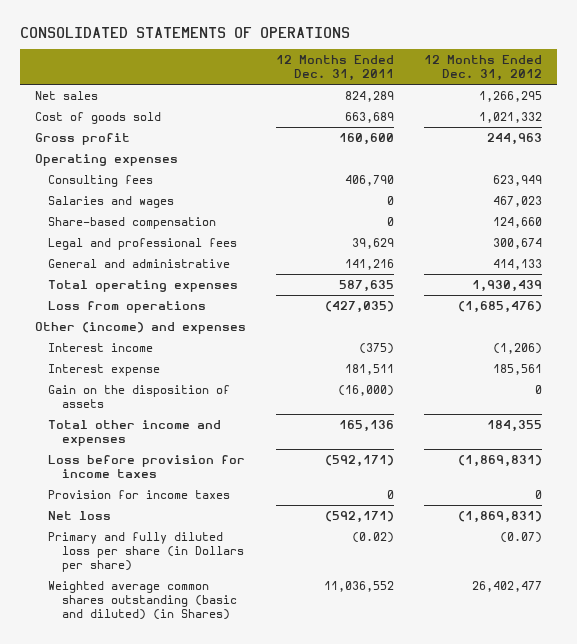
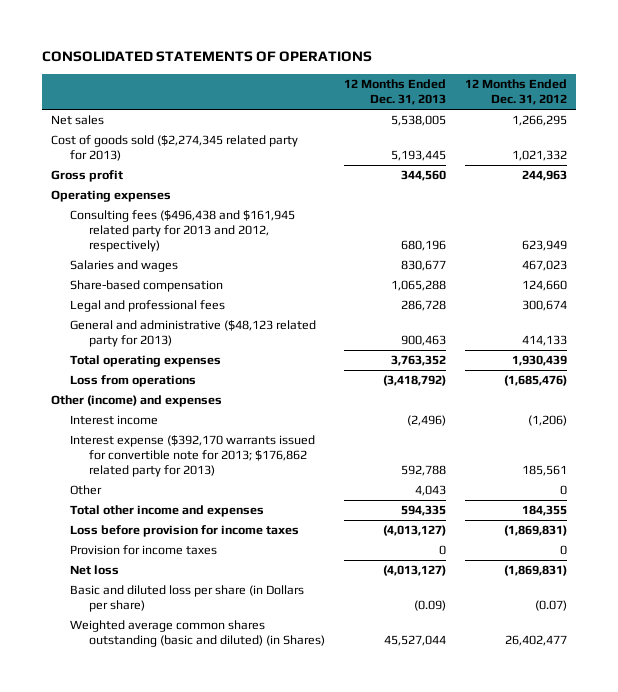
[276,55,395,82] 12 Months Ended Dec. 31, 2011 -> none
none -> [343,78,446,105] 12 Months Ended Dec. 31, 2013
[34,111,161,124] Cost of goods sold -> [51,135,299,162] Cost of goods sold ($2,274,345 related party for 2013)
[48,174,154,187] Consulting fees -> [69,210,295,253] Consulting fees ($496,438 and $161,945 related party for 2013 and 2012, respectively)
[48,258,231,268] General and administrative -> [69,320,316,348] General and administrative ($48,123 related party for 2013)
[48,384,231,408] Gain on the disposition of assets -> none
[48,363,161,376] Interest expense -> [69,435,315,478] Interest expense ($392,170 warrants issued for convertible note for 2013; $176,862 related party for 2013)
none -> [69,485,102,496] Other
[48,531,244,573] Primary and fully diluted loss per share (in Dollars per share) -> [69,585,304,613] Basic and diluted loss per share (in Dollars per share)

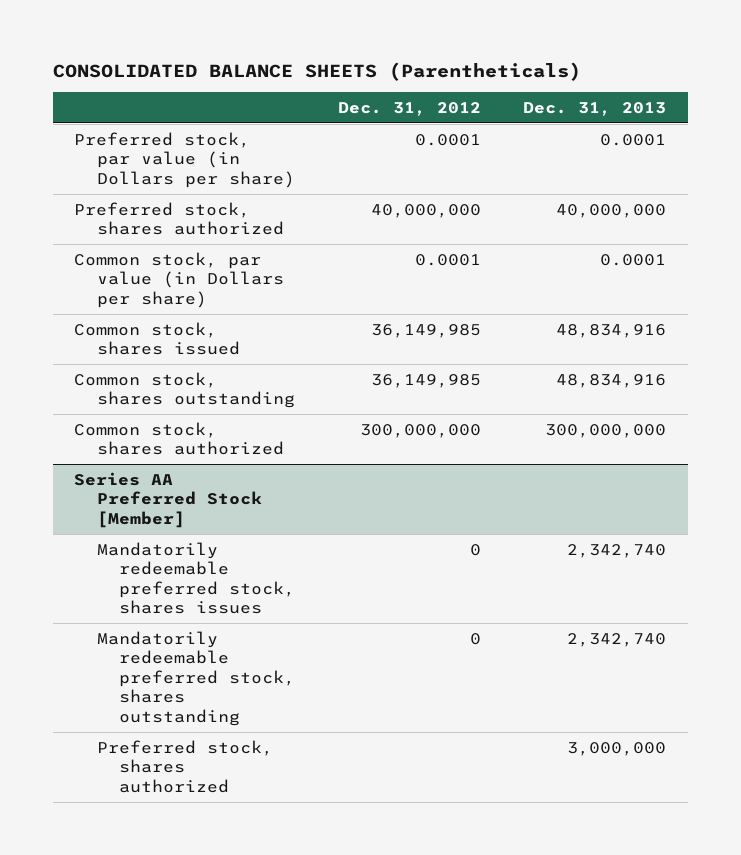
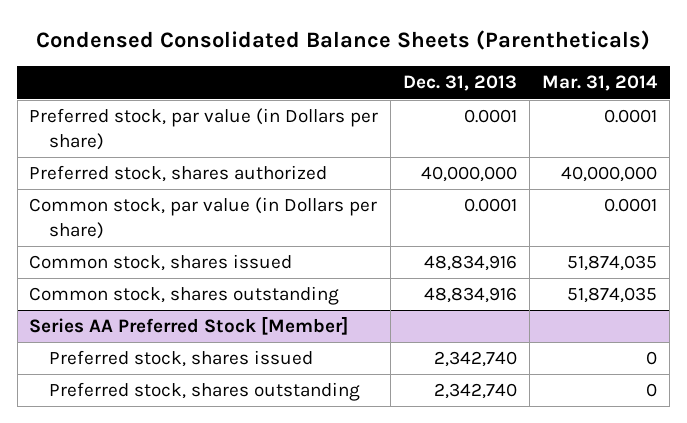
[52,61,581,81] CONSOLIDATED BALANCE SHEETS (Parentheticals) -> [36,29,651,50] Condensed Consolidated Balance Sheets (Parentheticals)
[337,101,481,116] Dec. 31, 2012 -> none
none -> [542,75,659,92] Mar. 31, 2014
[74,421,284,456] Common stock, shares authorized -> none
[96,739,273,793] Preferred stock, shares authorized -> none
[96,541,296,615] Mandatorily redeemable preferred stock, shares issues -> [48,350,313,368] Preferred stock, shares issued
[96,630,296,726] Mandatorily redeemable preferred stock, shares outstanding -> [48,382,360,402] Preferred stock, shares outstanding

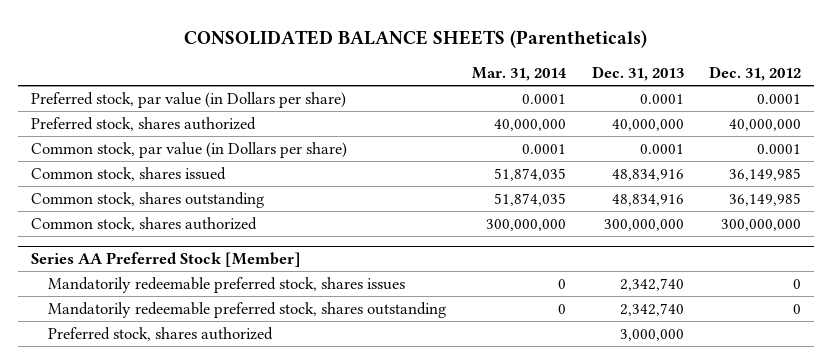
[36,29,651,50] Condensed Consolidated Balance Sheets (Parentheticals) -> [184,29,648,48] CONSOLIDATED BALANCE SHEETS (Parentheticals)
none -> [709,66,802,82] Dec. 31, 2012
none -> [31,216,258,231] Common stock, shares authorized
[48,350,313,368] Preferred stock, shares issued -> [47,276,405,293] Mandatorily redeemable preferred stock, shares issues
[48,382,360,402] Preferred stock, shares outstanding -> [47,301,446,318] Mandatorily redeemable preferred stock, shares outstanding
none -> [47,326,273,341] Preferred stock, shares authorized

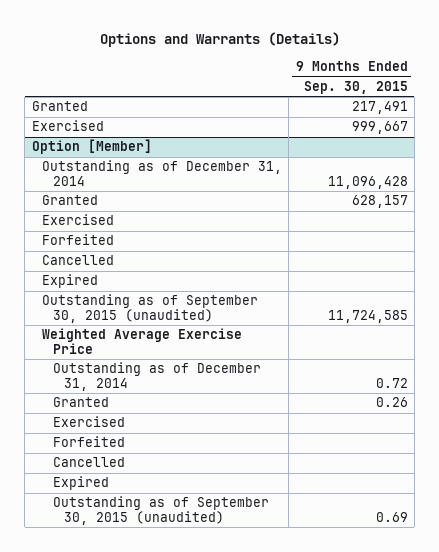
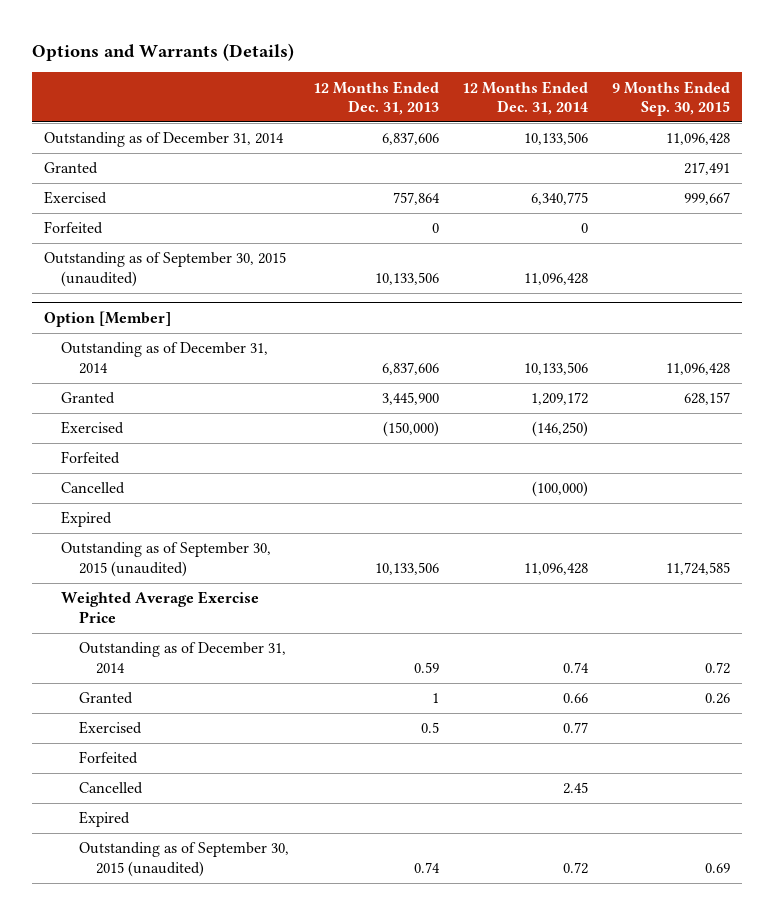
none -> [312,80,439,116] 12 Months Ended Dec. 31, 2013
none -> [462,80,589,116] 12 Months Ended Dec. 31, 2014
none -> [43,132,284,148] Outstanding as of December 31, 2014
none -> [43,221,103,235] Forfeited
none -> [43,252,286,287] Outstanding as of September 30, 2015 (unaudited)

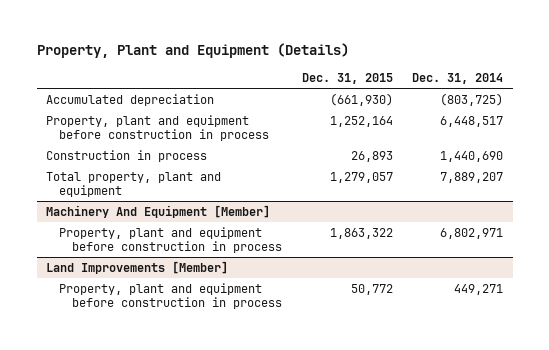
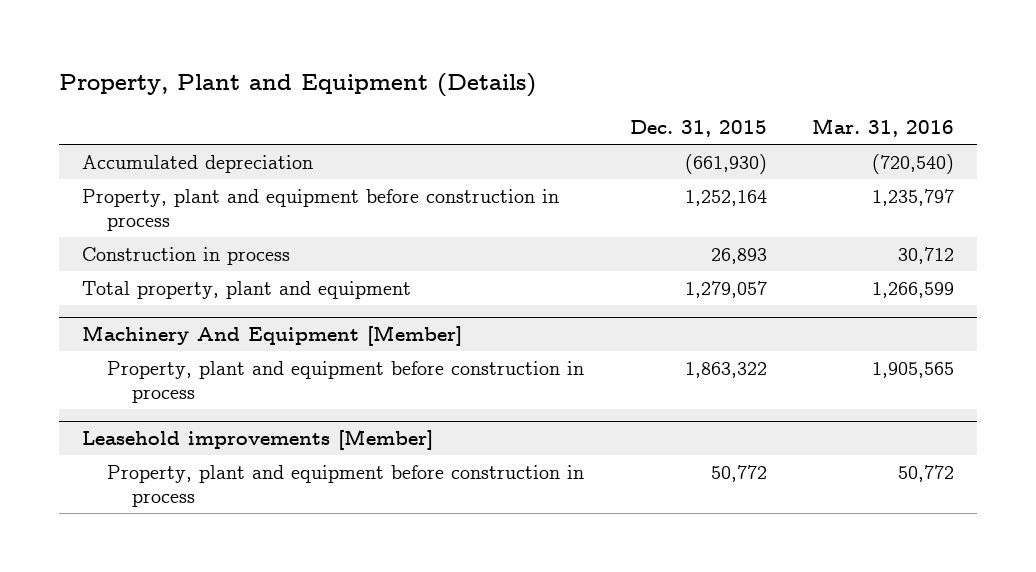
[412,72,504,84] Dec. 31, 2014 -> none
none -> [812,118,955,138] Mar. 31, 2016
[46,260,229,274] Land Improvements [Member] -> [81,428,433,450] Leasehold improvements [Member]

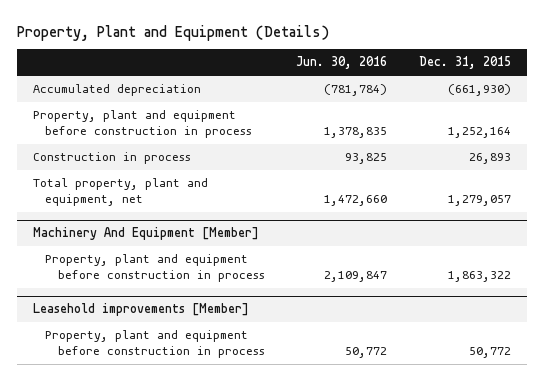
[812,118,955,138] Mar. 31, 2016 -> none
none -> [296,56,388,70] Jun. 30, 2016
[81,280,411,299] Total property, plant and equipment -> [32,178,208,207] Total property, plant and equipment, net

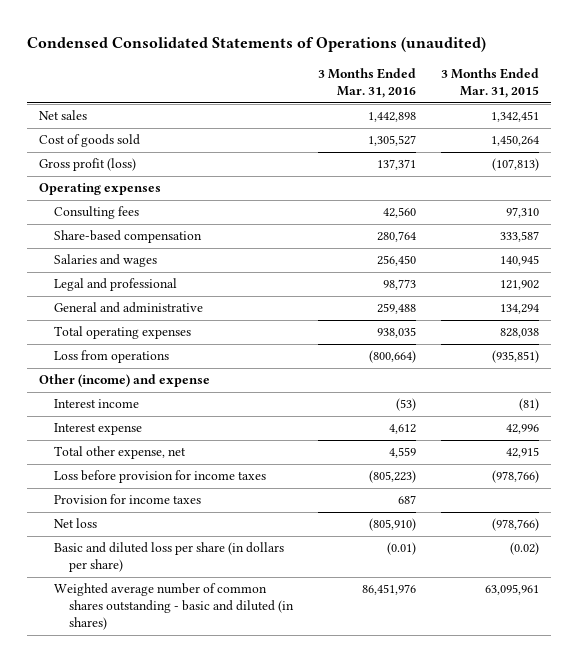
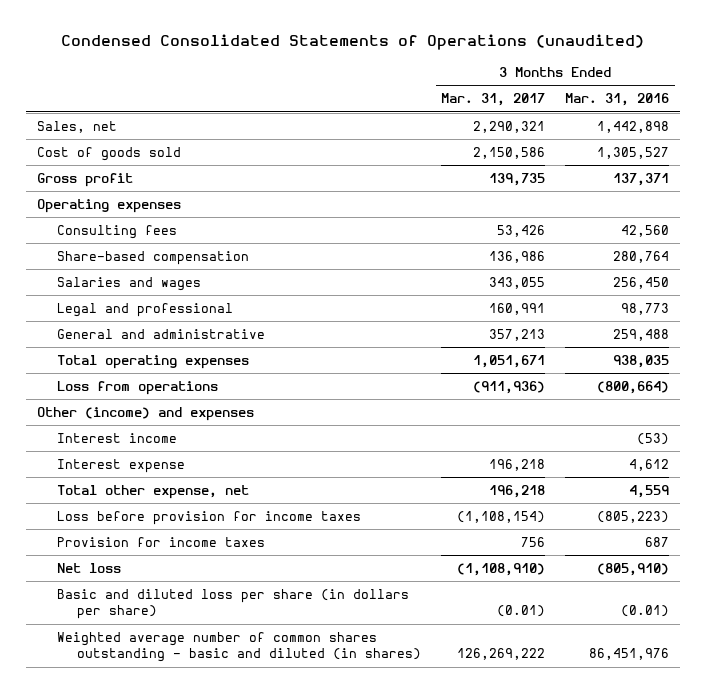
[440,68,539,99] 3 Months Ended Mar. 31, 2015 -> none
none -> [440,93,545,107] Mar. 31, 2017
[39,110,88,121] Net sales -> [36,121,117,134] Sales, net
[39,158,137,172] Gross profit (loss) -> [36,173,133,188] Gross profit
[39,374,211,388] Other (income) and expense -> [36,407,254,422] Other (income) and expenses

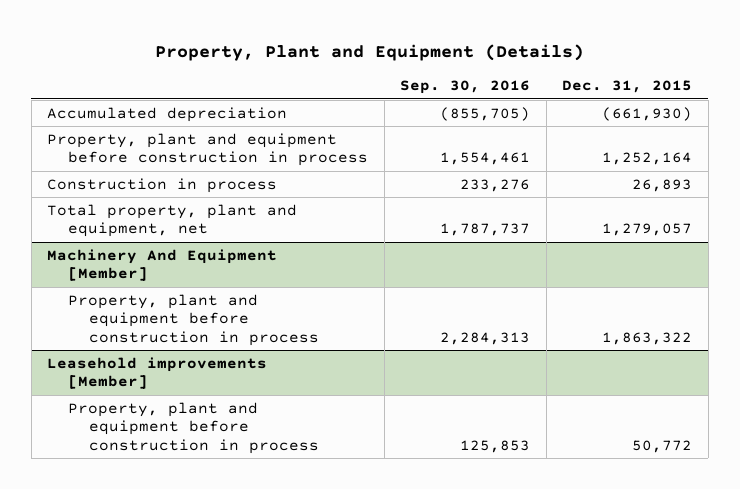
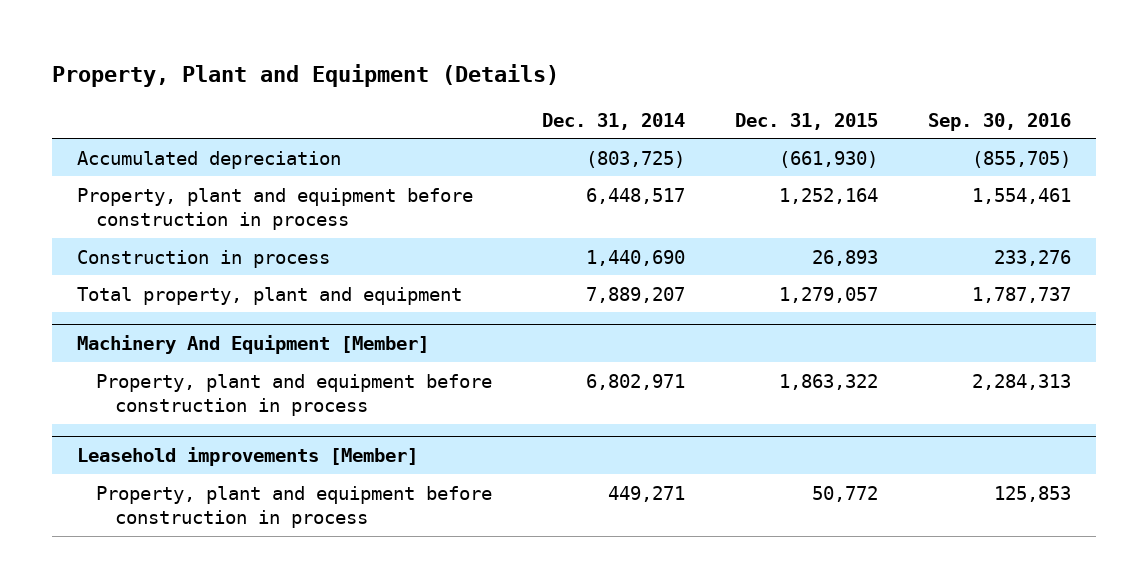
none -> [541,112,685,130] Dec. 31, 2014
[47,203,298,238] Total property, plant and equipment, net -> [77,286,463,305] Total property, plant and equipment

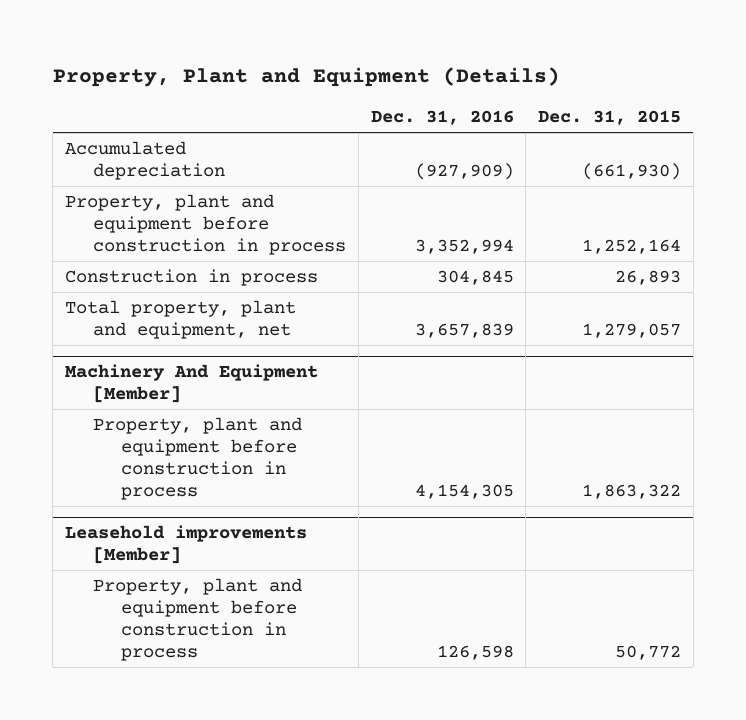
[541,112,685,130] Dec. 31, 2014 -> none
[927,112,1071,131] Sep. 30, 2016 -> none
none -> [370,109,514,125] Dec. 31, 2016
[77,286,463,305] Total property, plant and equipment -> [65,300,297,340] Total property, plant and equipment, net

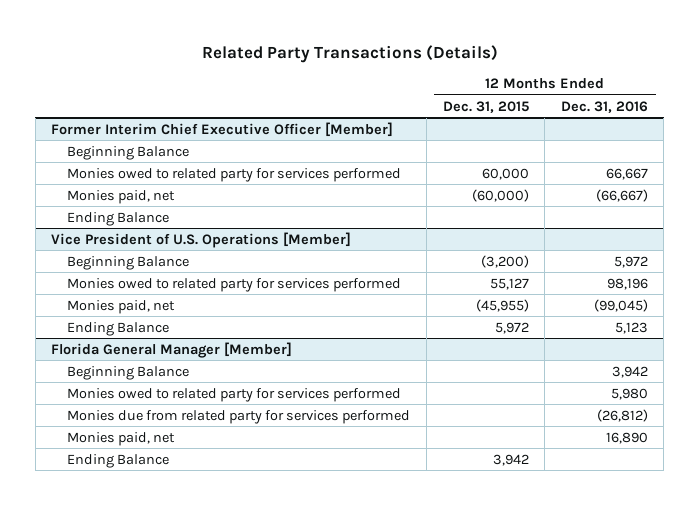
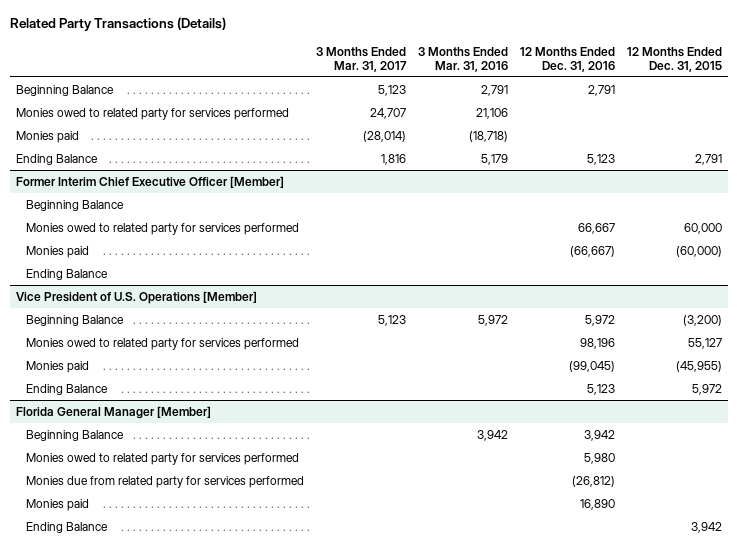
none -> [315,46,407,72] 3 Months Ended Mar. 31, 2017
none -> [417,46,508,72] 3 Months Ended Mar. 31, 2016
none -> [15,84,114,96] Beginning Balance
none -> [15,107,289,120] Monies owed to related party for services performed
none -> [15,130,79,143] Monies paid
none -> [15,153,98,165] Ending Balance
[67,189,176,204] Monies paid, net -> [25,245,89,258] Monies paid
[67,299,176,314] Monies paid, net -> [25,360,89,373] Monies paid
[67,431,176,446] Monies paid, net -> [25,498,89,511] Monies paid

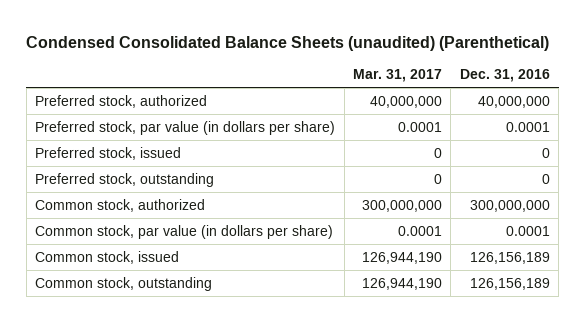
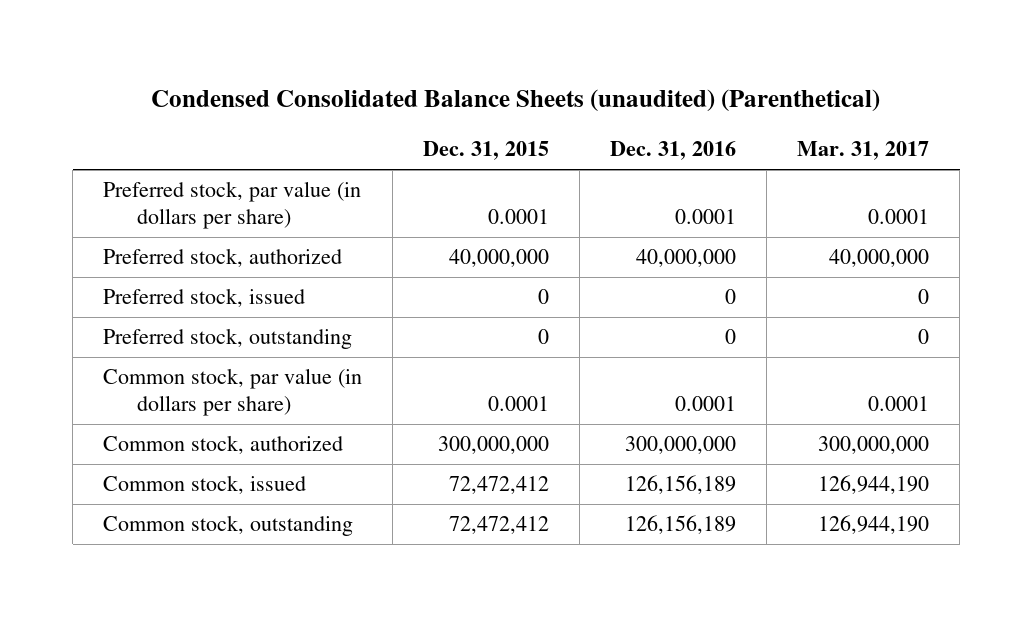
none -> [423,141,550,161] Dec. 31, 2015
[35,94,208,108] Preferred stock, authorized -> [103,248,343,268] Preferred stock, authorized
[35,198,206,212] Common stock, authorized -> [103,435,344,455] Common stock, authorized

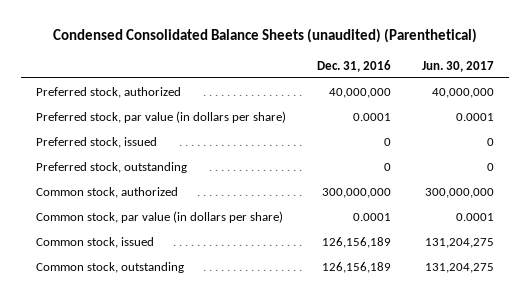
[423,141,550,161] Dec. 31, 2015 -> none
[797,141,930,161] Mar. 31, 2017 -> none
none -> [421,60,494,72] Jun. 30, 2017
[103,181,362,229] Preferred stock, par value (in dollars per share) -> [36,110,287,123] Preferred stock, par value (in dollars per share)
[103,368,363,416] Common stock, par value (in dollars per share) -> [36,210,284,223] Common stock, par value (in dollars per share)

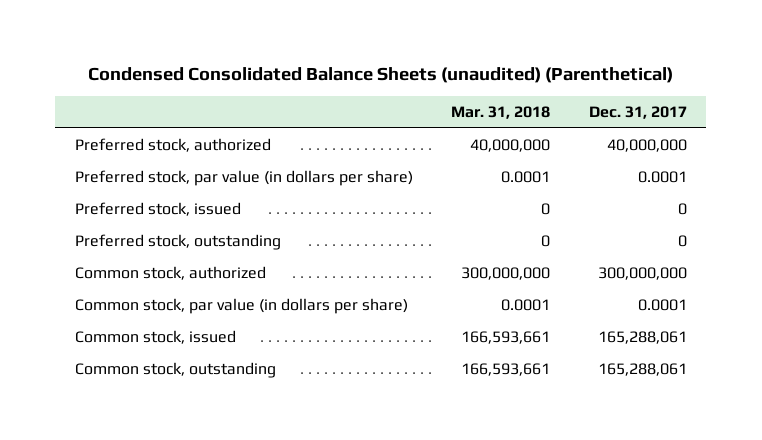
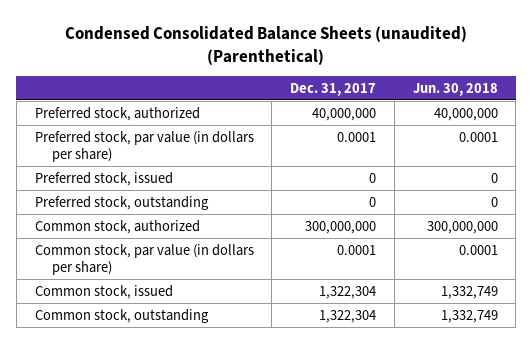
[451,106,551,120] Mar. 31, 2018 -> none
none -> [412,82,498,96] Jun. 30, 2018
[597,330,687,344] 165,288,061 -> [319,285,377,299] 1,322,304
[597,362,687,376] 165,288,061 -> [319,309,377,323] 1,322,304

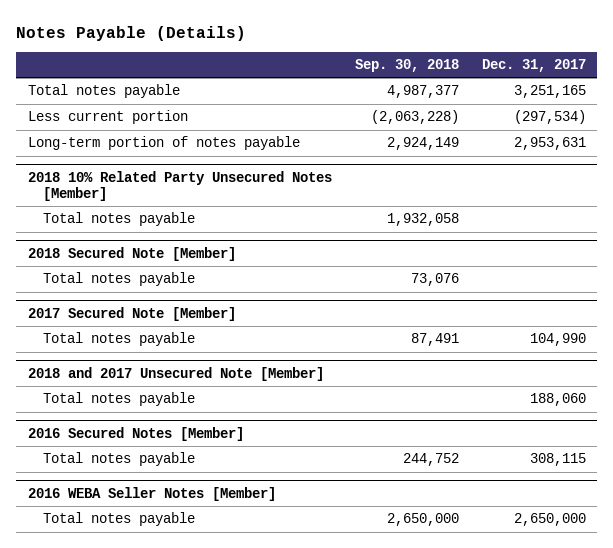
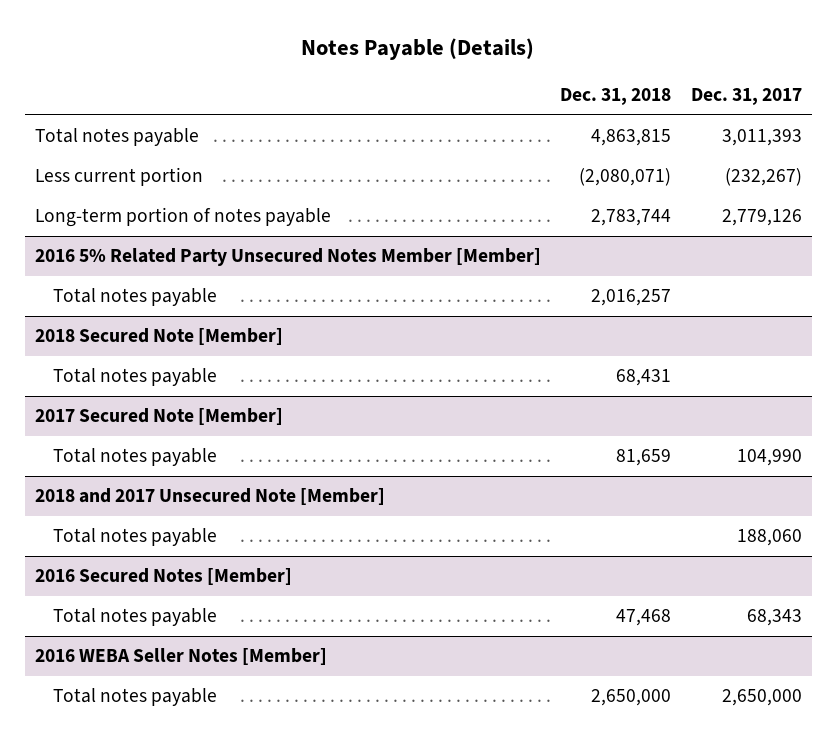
[354,59,459,73] Sep. 30, 2018 -> none
none -> [560,87,672,105] Dec. 31, 2018
[513,85,586,99] 3,251,165 -> [721,129,802,147] 3,011,393
[513,110,586,125] (297,534) -> [724,168,802,187] (232,267)
[513,137,586,151] 2,953,631 -> [721,209,802,227] 2,779,126
[27,170,332,201] 2018 10% Related Party Unsecured Notes [Member] -> [34,248,541,267] 2016 5% Related Party Unsecured Notes Member [Member]
[529,453,586,467] 308,115 -> [746,609,802,627] 68,343

